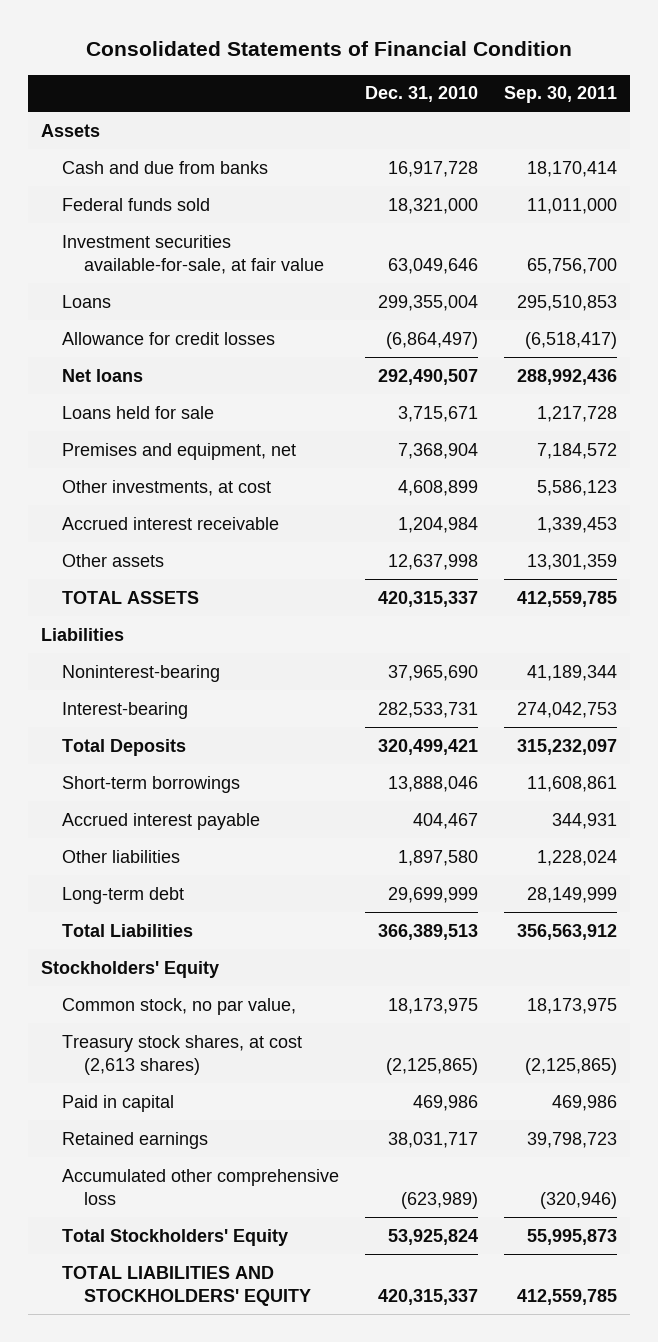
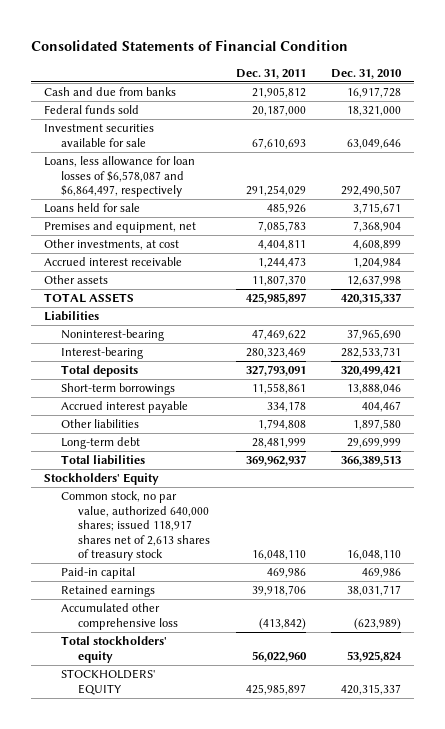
[503,86,617,104] Sep. 30, 2011 -> none
none -> [235,68,306,79] Dec. 31, 2011
[40,123,100,137] Assets -> none
[62,294,112,308] Loans -> none
[62,331,276,345] Allowance for credit losses -> none
[62,234,324,274] Investment securities available-for-sale, at fair value -> [44,124,155,147] Investment securities available for sale
[62,368,144,382] Net loans -> [44,156,196,198] Loans, less allowance for loan losses of $6,578,087 and $6,864,497, respectively
[62,738,187,756] Total Deposits -> [61,365,139,378] Total deposits
[62,923,194,937] Total Liabilities -> [61,455,146,466] Total liabilities
[62,997,297,1015] Common stock, no par value, -> none
[62,1034,303,1075] Treasury stock shares, at cost (2,613 shares) -> none
none -> [61,491,211,562] Common stock, no par value, authorized 640,000 shares; issued 118,917 shares net of 2,613 shares of treasury stock
[62,1094,175,1112] Paid in capital -> [61,567,136,580] Paid-in capital
[62,1228,289,1246] Total Stockholders' Equity -> [61,636,168,663] Total stockholders' equity
[62,1265,311,1306] TOTAL LIABILITIES AND STOCKHOLDERS' EQUITY -> [61,669,156,695] STOCKHOLDERS' EQUITY

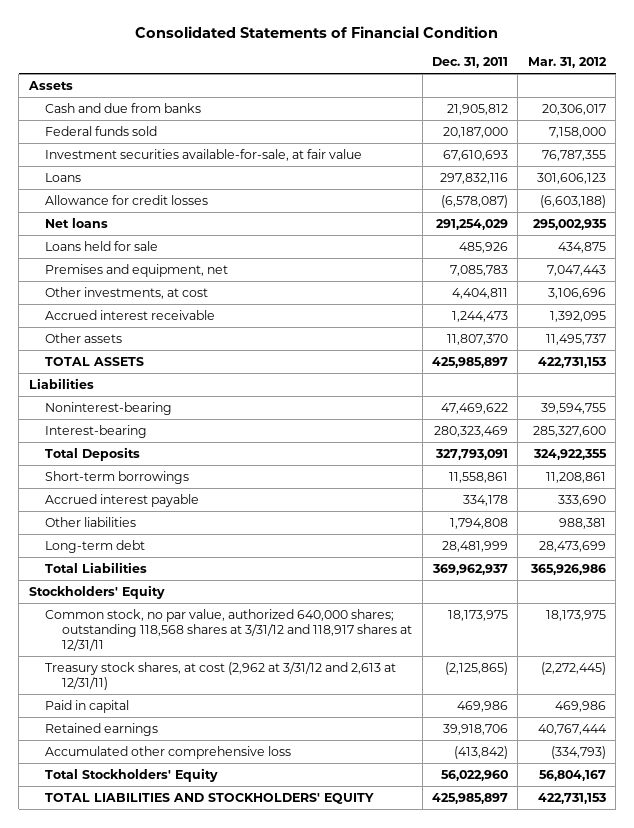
[331,68,403,79] Dec. 31, 2010 -> none
none -> [527,57,607,69] Mar. 31, 2012
none -> [27,80,73,90] Assets
[44,124,155,147] Investment securities available for sale -> [45,148,363,161] Investment securities available-for-sale, at fair value
none -> [45,172,82,182] Loans
[44,156,196,198] Loans, less allowance for loan losses of $6,578,087 and $6,864,497, respectively -> [45,194,209,205] Allowance for credit losses
[245,185,306,197] 291,254,029 -> [441,194,509,208] (6,578,087)
none -> [45,217,109,228] Net loans
[61,365,139,378] Total deposits -> [45,446,141,461] Total Deposits
[61,455,146,466] Total liabilities -> [45,561,148,573] Total Liabilities
[61,491,211,562] Common stock, no par value, authorized 640,000 shares; issued 118,917 shares net of 2,613 shares of treasury stock -> [45,608,413,651] Common stock, no par value, authorized 640,000 shares; outstanding 118,568 shares at 3/31/12 and 118,917 shares at 12/31/11
[251,550,306,561] 16,048,110 -> [448,609,509,621] 18,173,975
none -> [45,661,397,690] Treasury stock shares, at cost (2,962 at 3/31/12 and 2,613 at 12/31/11)
[61,567,136,580] Paid-in capital -> [45,699,130,713] Paid in capital
[61,636,168,663] Total stockholders' equity -> [45,767,219,782] Total Stockholders' Equity
[61,669,156,695] STOCKHOLDERS' EQUITY -> [45,792,375,804] TOTAL LIABILITIES AND STOCKHOLDERS' EQUITY

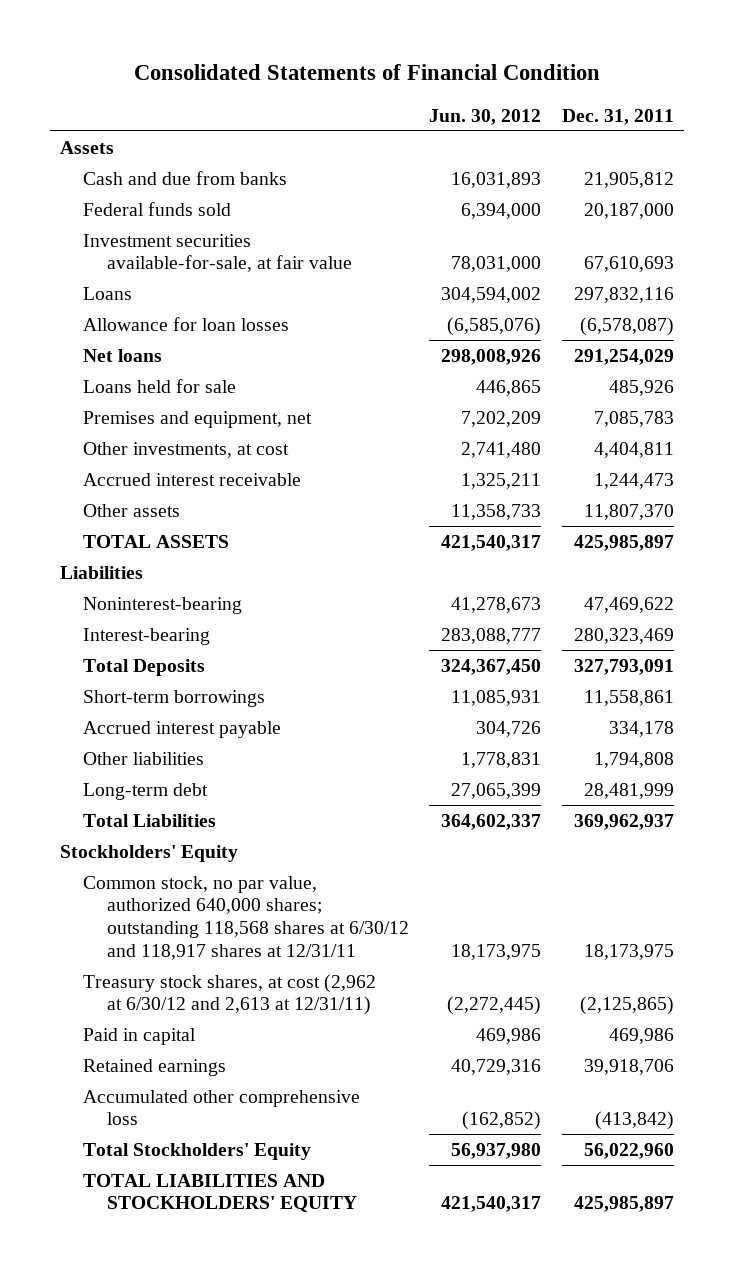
[527,57,607,69] Mar. 31, 2012 -> none
none -> [429,108,542,125] Jun. 30, 2012
[45,194,209,205] Allowance for credit losses -> [83,316,290,331] Allowance for loan losses
[45,608,413,651] Common stock, no par value, authorized 640,000 shares; outstanding 118,568 shares at 3/31/12 and 118,917 shares at 12/31/11 -> [83,875,409,960] Common stock, no par value, authorized 640,000 shares; outstanding 118,568 shares at 6/30/12 and 118,917 shares at 12/31/11
[45,661,397,690] Treasury stock shares, at cost (2,962 at 3/31/12 and 2,613 at 12/31/11) -> [83,973,377,1016] Treasury stock shares, at cost (2,962 at 6/30/12 and 2,613 at 12/31/11)

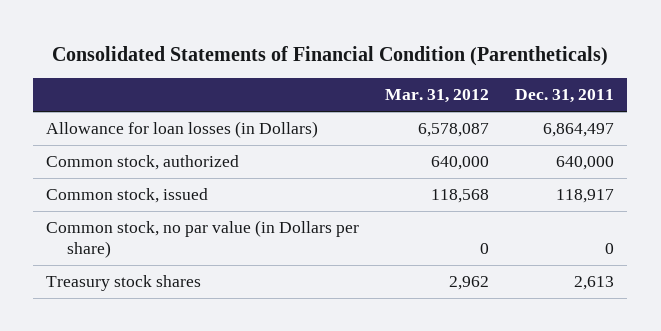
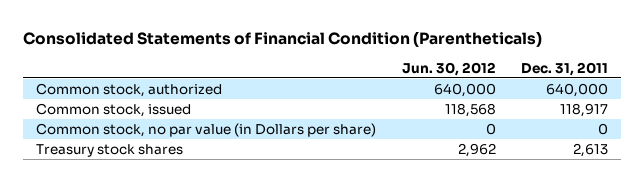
[385,89,490,104] Mar. 31, 2012 -> none
none -> [401,61,496,76] Jun. 30, 2012
[46,121,319,139] Allowance for loan losses (in Dollars) -> none

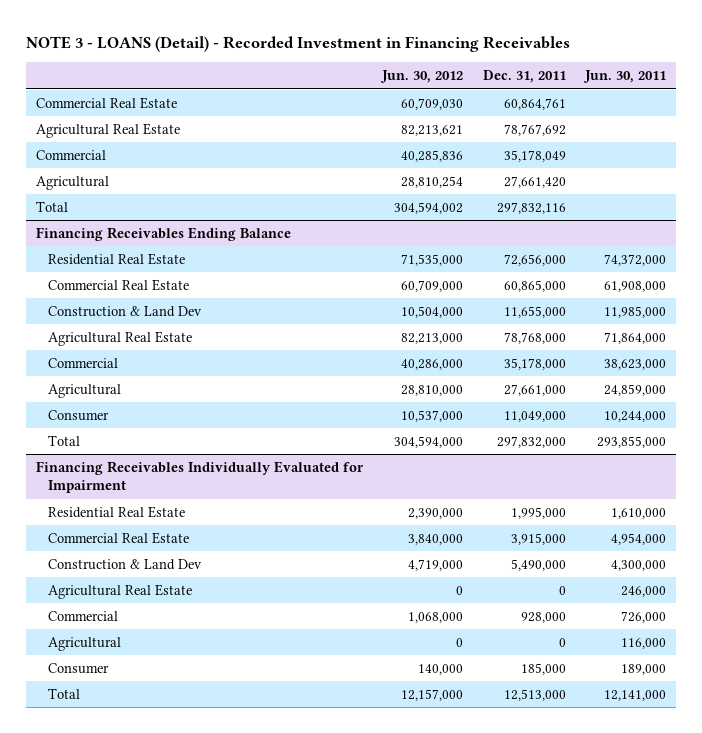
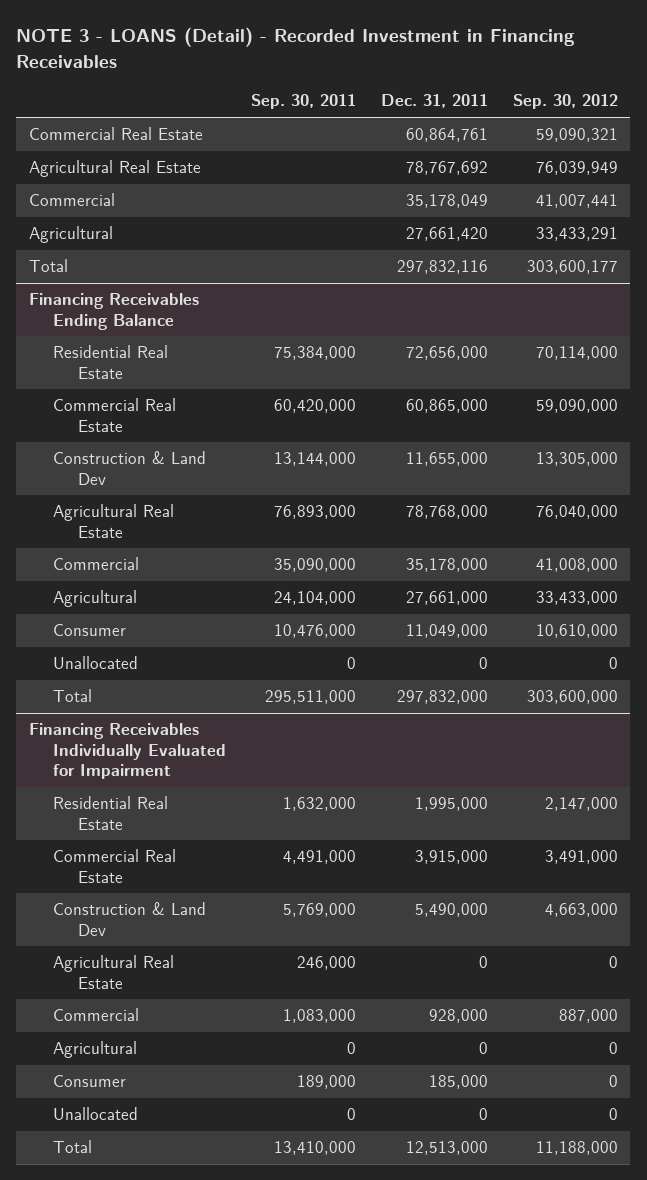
[380,70,464,84] Jun. 30, 2012 -> none
[583,70,667,84] Jun. 30, 2011 -> none
none -> [251,94,357,110] Sep. 30, 2011
none -> [512,94,618,110] Sep. 30, 2012
none -> [53,656,139,670] Unallocated
none -> [53,1107,139,1121] Unallocated

